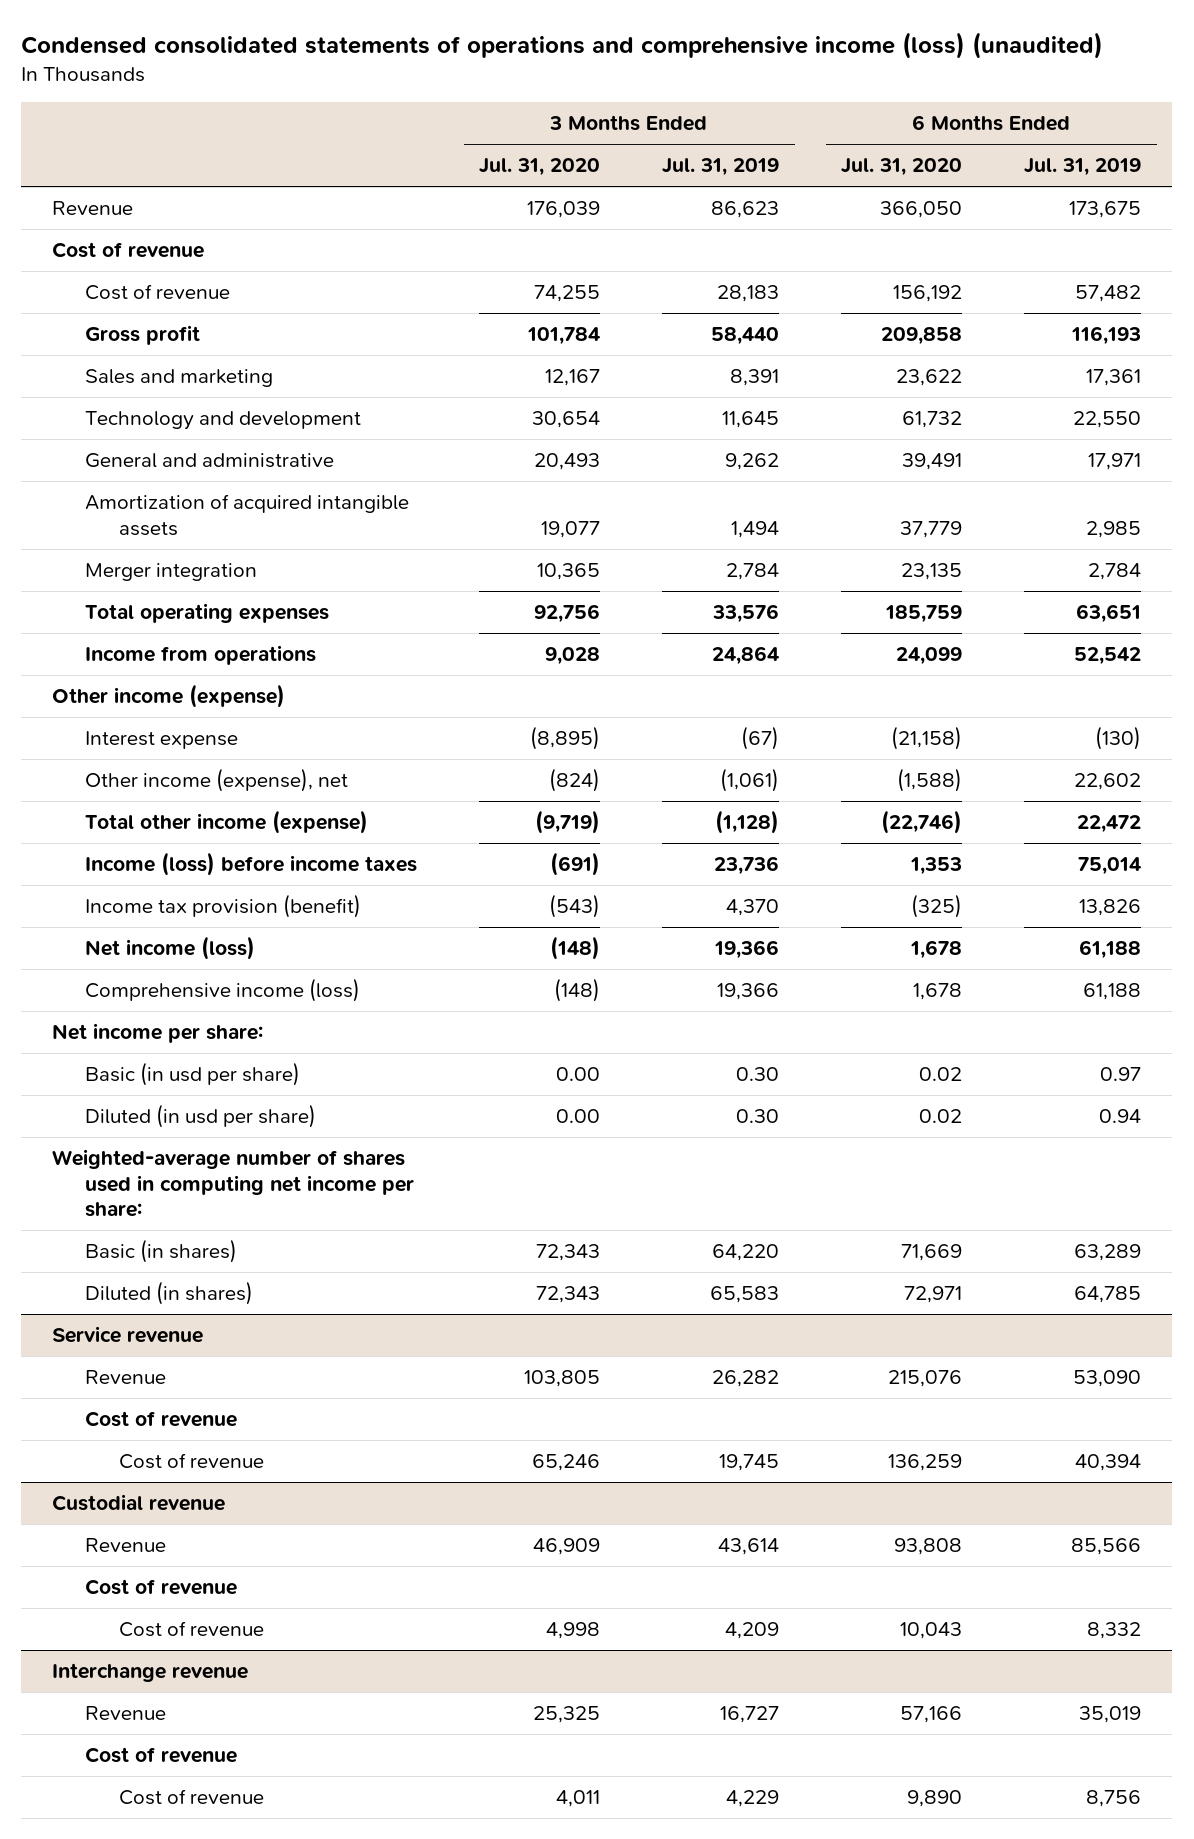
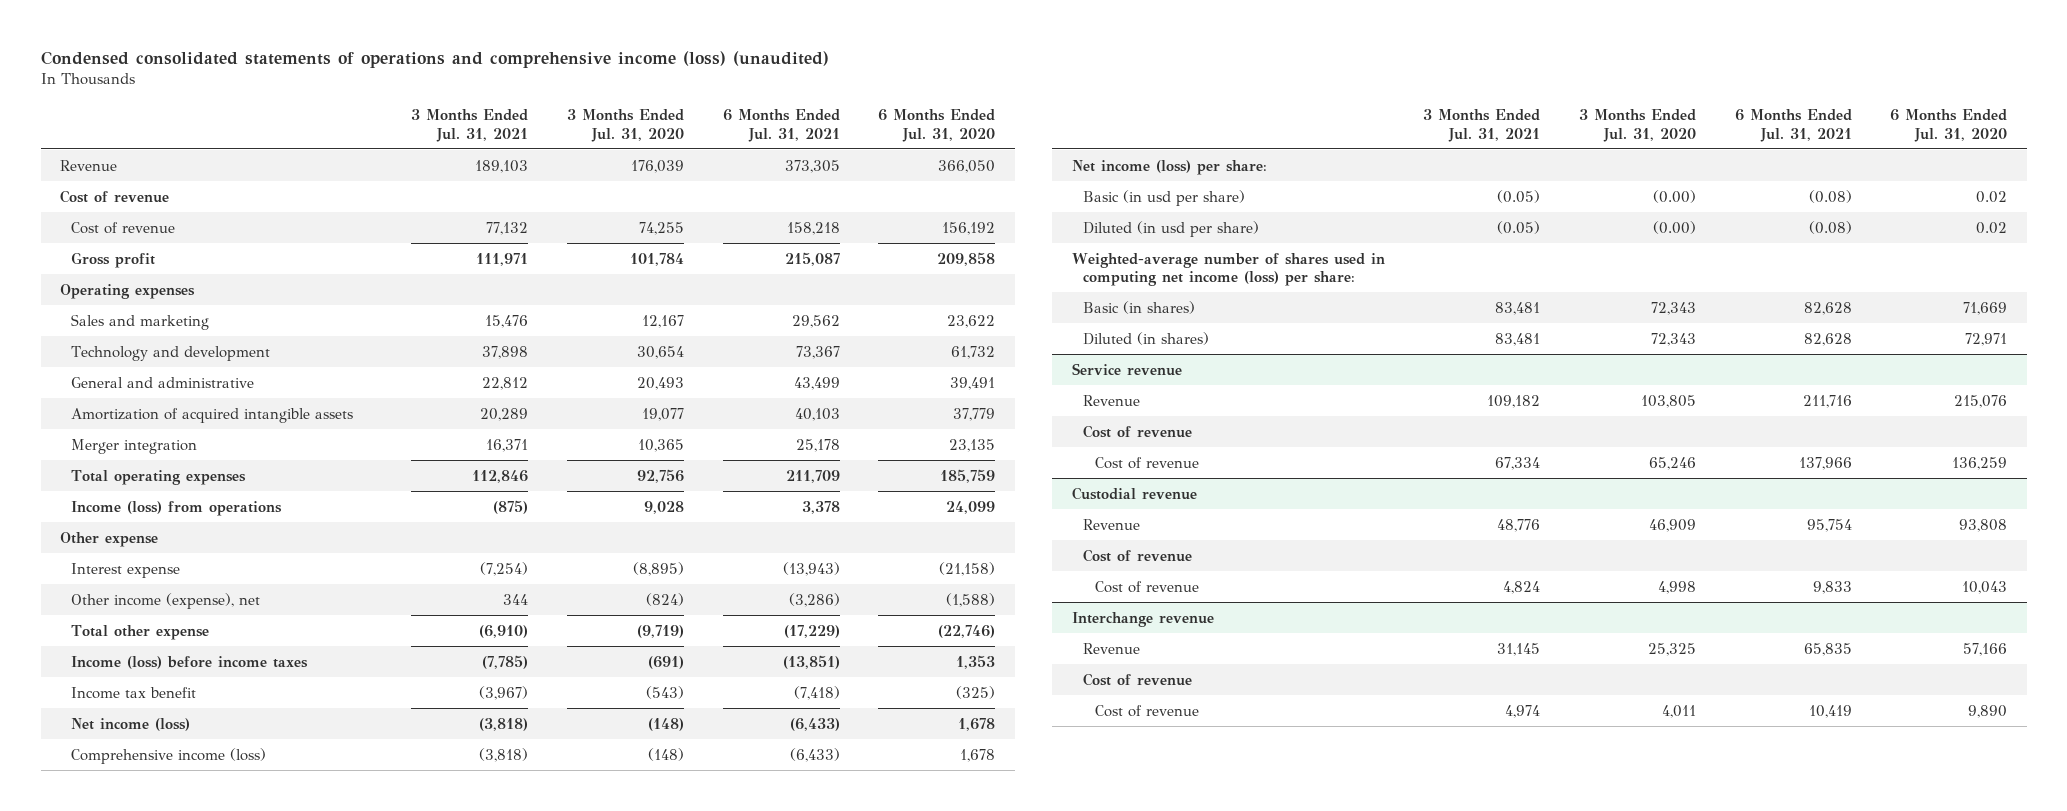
[662,158,780,177] Jul. 31, 2019 -> none
[1024,158,1142,177] Jul. 31, 2019 -> none
none -> [411,109,529,142] 3 Months Ended Jul. 31, 2021
none -> [722,109,840,142] 6 Months Ended Jul. 31, 2021
none -> [59,283,195,299] Operating expenses
[85,645,317,666] Income from operations -> [71,500,283,516] Income (loss) from operations
[52,684,286,709] Other income (expense) -> [59,531,158,547] Other expense
[85,810,369,835] Total other income (expense) -> [71,624,210,640] Total other expense
[85,894,362,919] Income tax provision (benefit) -> [71,686,197,699] Income tax benefit
[52,1023,264,1044] Net income per share: -> [1071,159,1267,175] Net income (loss) per share:
[556,1067,601,1082] 0.00 -> [1652,189,1696,203] (0.00)
[556,1109,601,1124] 0.00 -> [1652,220,1696,234] (0.00)
[52,1149,415,1218] Weighted-average number of shares used in computing net income per share: -> [1071,252,1385,287] Weighted-average number of shares used in computing net income (loss) per share:

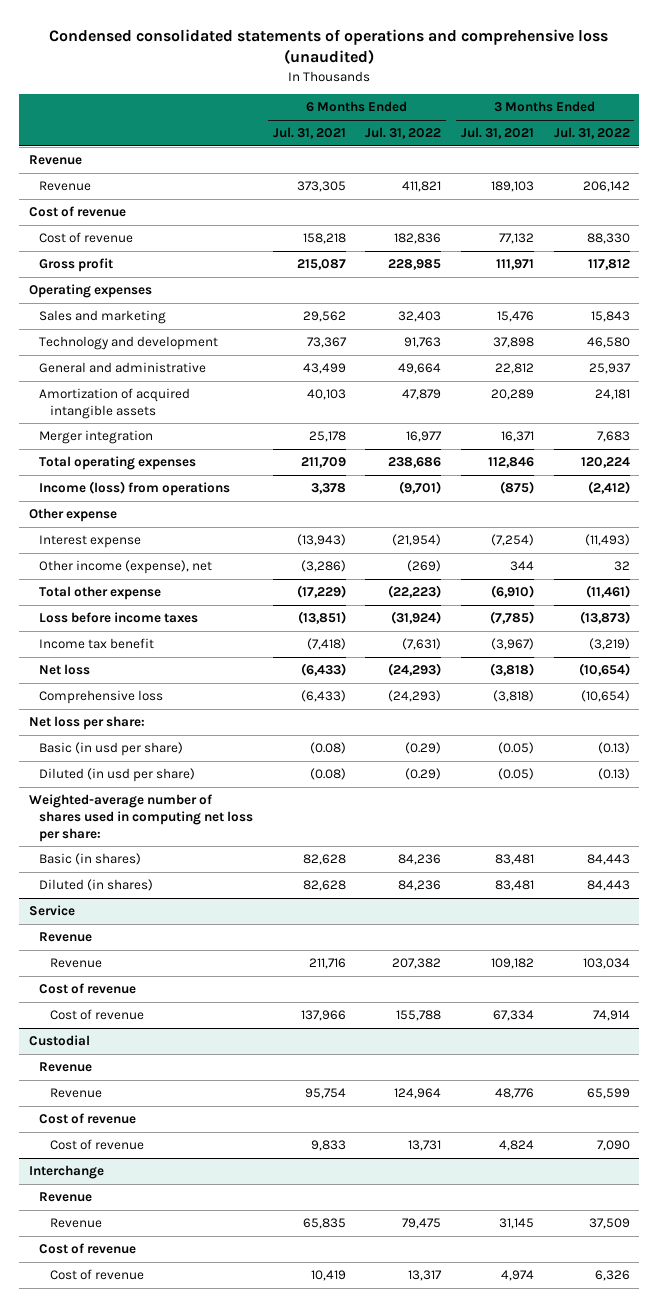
[40,51,829,69] Condensed consolidated statements of operations and comprehensive income (loss) (unaudited) -> [49,28,609,65] Condensed consolidated statements of operations and comprehensive loss (unaudited)
[567,109,685,142] 3 Months Ended Jul. 31, 2020 -> none
[878,109,996,142] 6 Months Ended Jul. 31, 2020 -> none
none -> [365,127,442,140] Jul. 31, 2022
none -> [553,127,630,140] Jul. 31, 2022
none -> [29,155,83,166] Revenue
[71,655,309,669] Income (loss) before income taxes -> [39,612,199,624] Loss before income taxes
[71,717,191,731] Net income (loss) -> [39,664,91,676] Net loss
[71,747,267,764] Comprehensive income (loss) -> [39,690,164,705] Comprehensive loss
[1071,159,1267,175] Net income (loss) per share: -> [29,716,146,731] Net loss per share:
[1071,252,1385,287] Weighted-average number of shares used in computing net income (loss) per share: -> [29,794,254,842] Weighted-average number of shares used in computing net loss per share:
[1071,362,1182,376] Service revenue -> [29,905,76,917] Service
none -> [39,932,93,943] Revenue
[1071,486,1197,500] Custodial revenue -> [29,1035,91,1047] Custodial
none -> [39,1062,93,1073] Revenue
[1071,611,1214,627] Interchange revenue -> [29,1165,105,1180] Interchange
none -> [39,1192,93,1203] Revenue

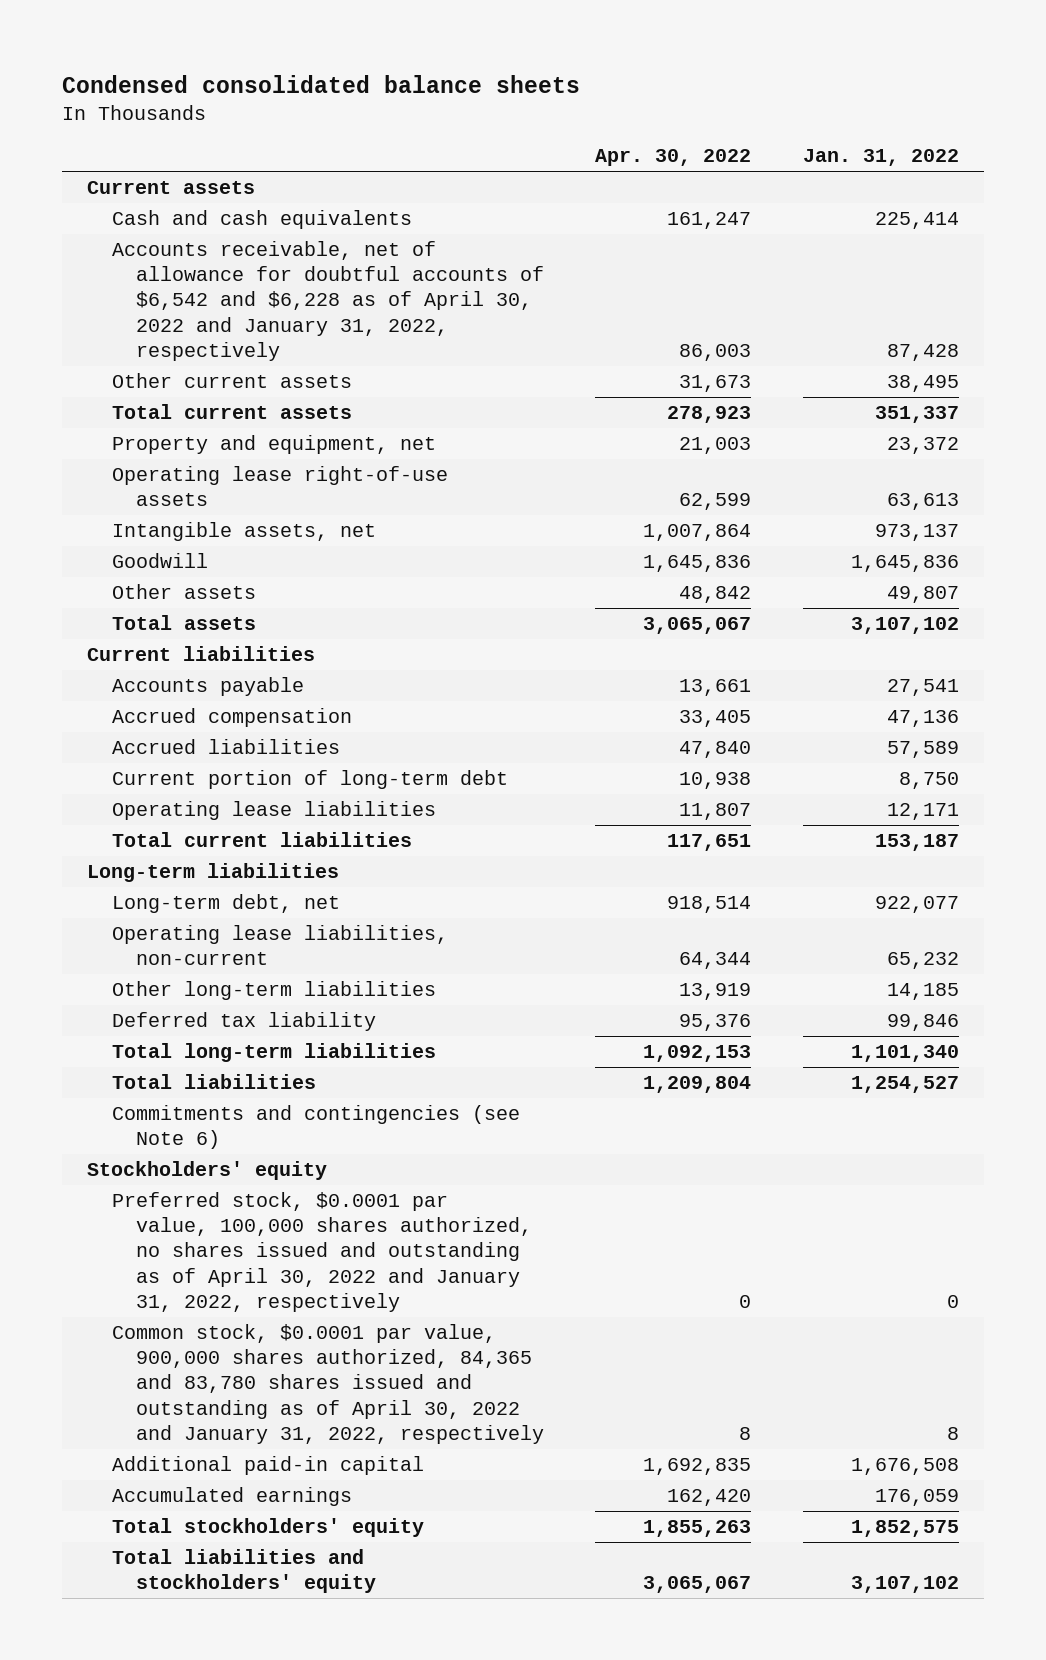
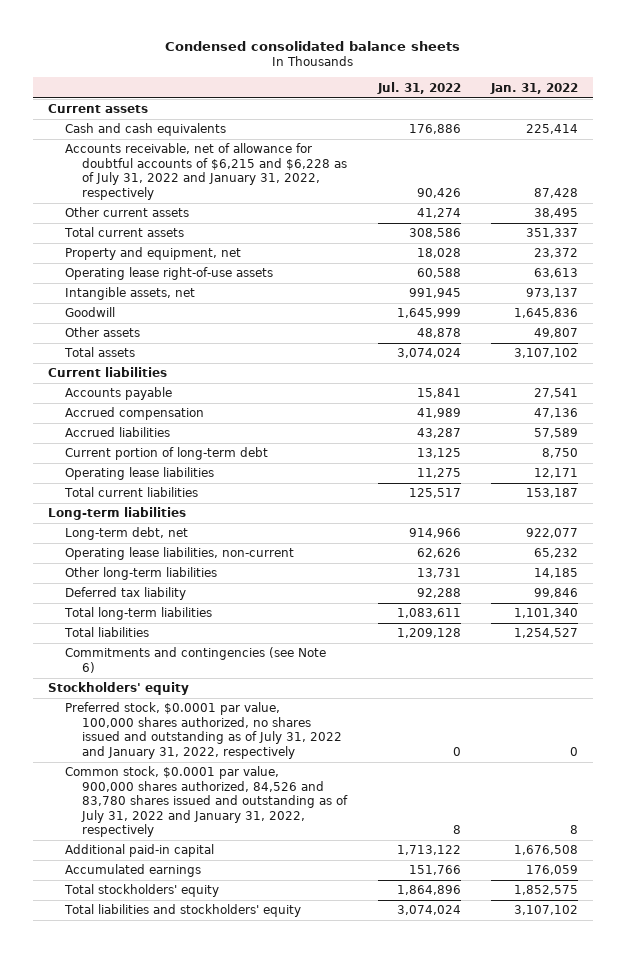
[595,149,752,167] Apr. 30, 2022 -> none
none -> [376,81,461,94] Jul. 31, 2022
[111,241,545,361] Accounts receivable, net of allowance for doubtful accounts of $6,542 and $6,228 as of April 30, 2022 and January 31, 2022, respectively -> [65,143,348,200] Accounts receivable, net of allowance for doubtful accounts of $6,215 and $6,228 as of July 31, 2022 and January 31, 2022, respectively
[111,1192,533,1312] Preferred stock, $0.0001 par value, 100,000 shares authorized, no shares issued and outstanding as of April 30, 2022 and January 31, 2022, respectively -> [65,702,343,759] Preferred stock, $0.0001 par value, 100,000 shares authorized, no shares issued and outstanding as of July 31, 2022 and January 31, 2022, respectively
[111,1324,545,1444] Common stock, $0.0001 par value, 900,000 shares authorized, 84,365 and 83,780 shares issued and outstanding as of April 30, 2022 and January 31, 2022, respectively -> [65,766,349,838] Common stock, $0.0001 par value, 900,000 shares authorized, 84,526 and 83,780 shares issued and outstanding as of July 31, 2022 and January 31, 2022, respectively

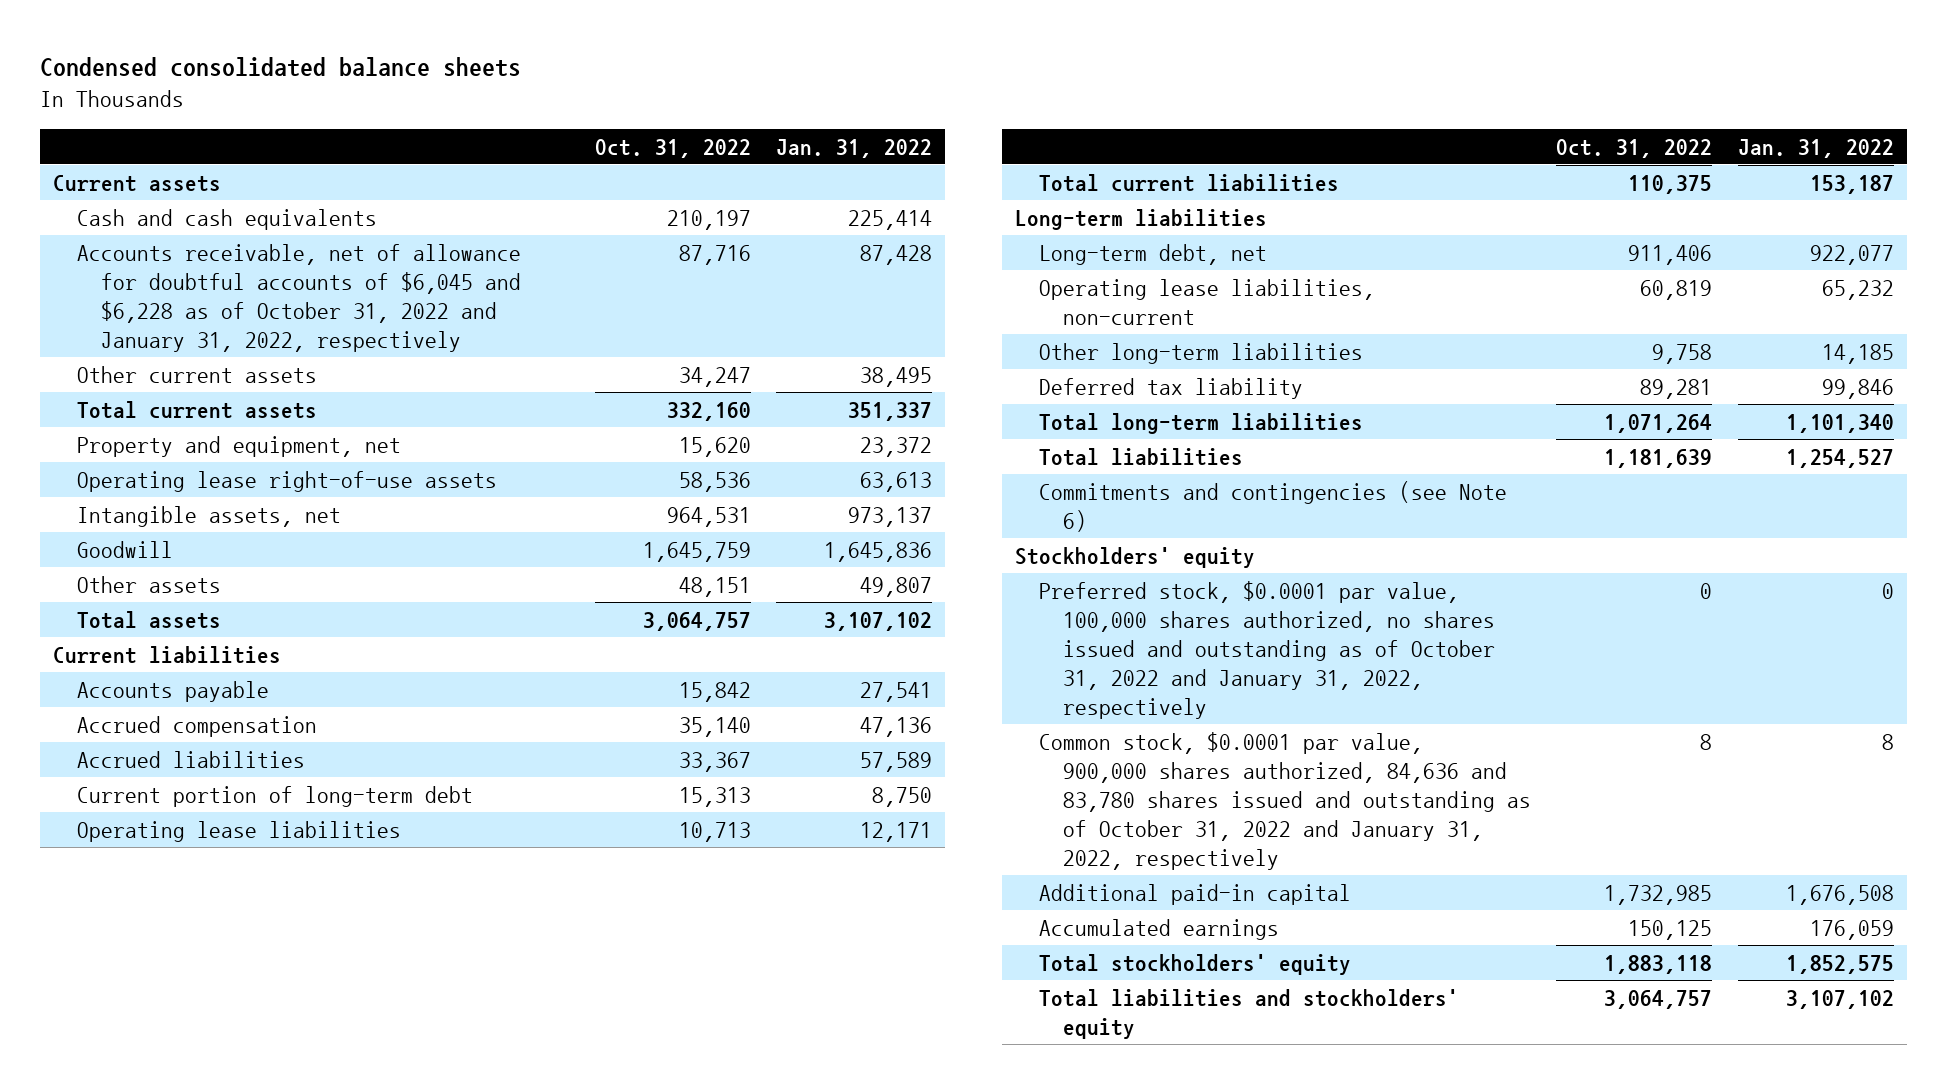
[376,81,461,94] Jul. 31, 2022 -> none
none -> [594,138,751,158] Oct. 31, 2022
[65,143,348,200] Accounts receivable, net of allowance for doubtful accounts of $6,215 and $6,228 as of July 31, 2022 and January 31, 2022, respectively -> [76,243,521,352] Accounts receivable, net of allowance for doubtful accounts of $6,045 and $6,228 as of October 31, 2022 and January 31, 2022, respectively
[65,702,343,759] Preferred stock, $0.0001 par value, 100,000 shares authorized, no shares issued and outstanding as of July 31, 2022 and January 31, 2022, respectively -> [1038,580,1495,720] Preferred stock, $0.0001 par value, 100,000 shares authorized, no shares issued and outstanding as of October 31, 2022 and January 31, 2022, respectively
[65,766,349,838] Common stock, $0.0001 par value, 900,000 shares authorized, 84,526 and 83,780 shares issued and outstanding as of July 31, 2022 and January 31, 2022, respectively -> [1038,731,1531,871] Common stock, $0.0001 par value, 900,000 shares authorized, 84,636 and 83,780 shares issued and outstanding as of October 31, 2022 and January 31, 2022, respectively

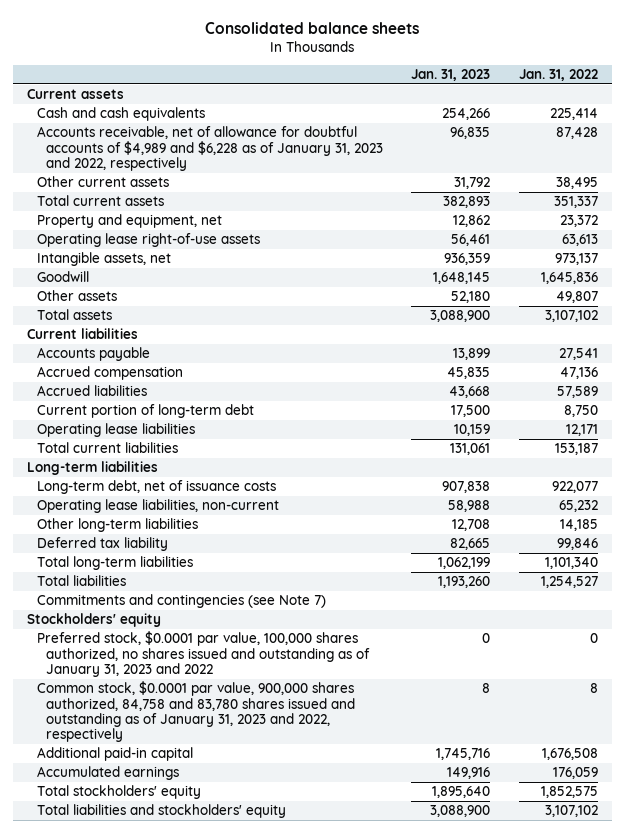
[40,57,522,78] Condensed consolidated balance sheets -> [205,21,420,34] Consolidated balance sheets
[594,138,751,158] Oct. 31, 2022 -> none
none -> [411,68,491,81] Jan. 31, 2023
[76,243,521,352] Accounts receivable, net of allowance for doubtful accounts of $6,045 and $6,228 as of October 31, 2022 and January 31, 2022, respectively -> [36,126,384,171] Accounts receivable, net of allowance for doubtful accounts of $4,989 and $6,228 as of January 31, 2023 and 2022, respectively
[1038,243,1267,265] Long-term debt, net -> [36,480,276,495] Long-term debt, net of issuance costs
[1038,480,1507,532] Commitments and contingencies (see Note 6) -> [36,594,326,609] Commitments and contingencies (see Note 7)
[1038,580,1495,720] Preferred stock, $0.0001 par value, 100,000 shares authorized, no shares issued and outstanding as of October 31, 2022 and January 31, 2022, respectively -> [36,631,371,677] Preferred stock, $0.0001 par value, 100,000 shares authorized, no shares issued and outstanding as of January 31, 2023 and 2022
[1038,731,1531,871] Common stock, $0.0001 par value, 900,000 shares authorized, 84,636 and 83,780 shares issued and outstanding as of October 31, 2022 and January 31, 2022, respectively -> [36,681,356,743] Common stock, $0.0001 par value, 900,000 shares authorized, 84,758 and 83,780 shares issued and outstanding as of January 31, 2023 and 2022, respectively

